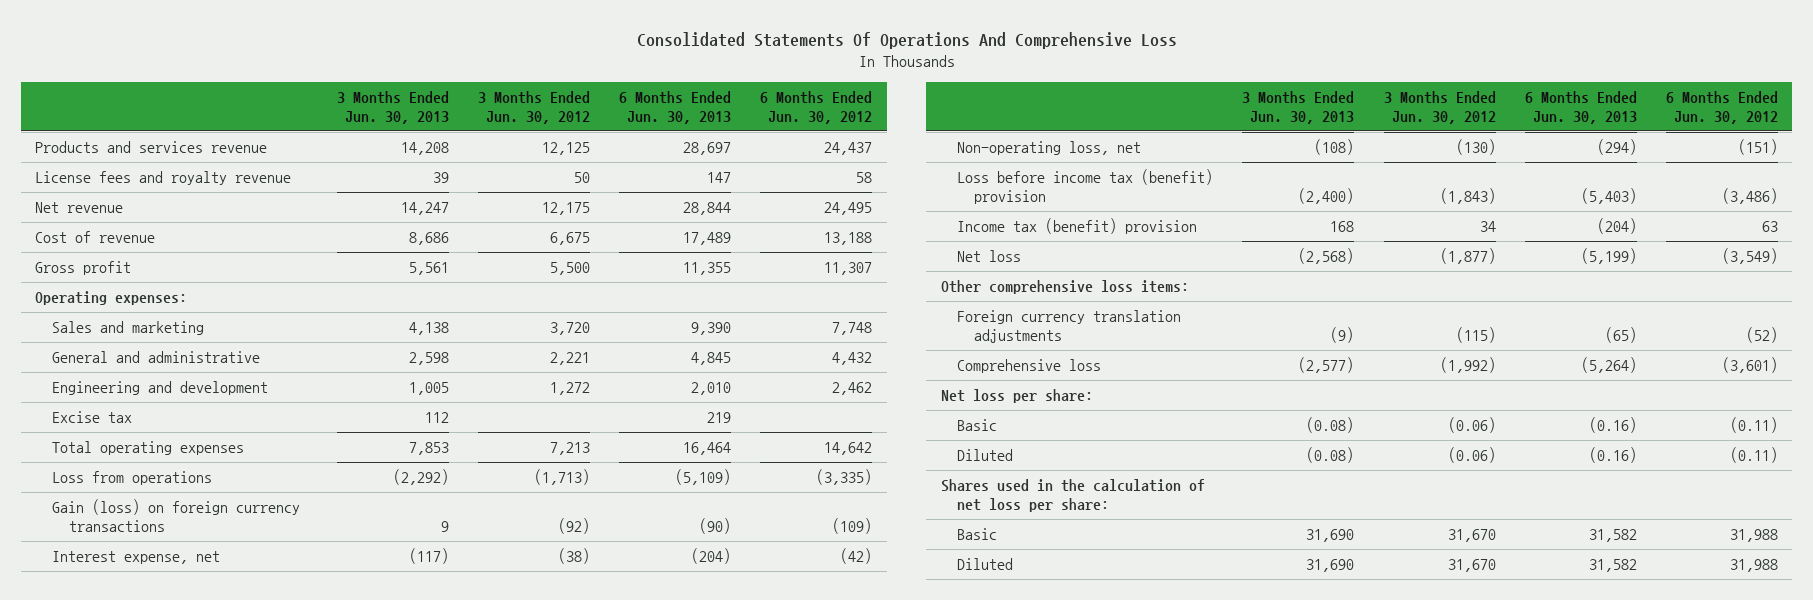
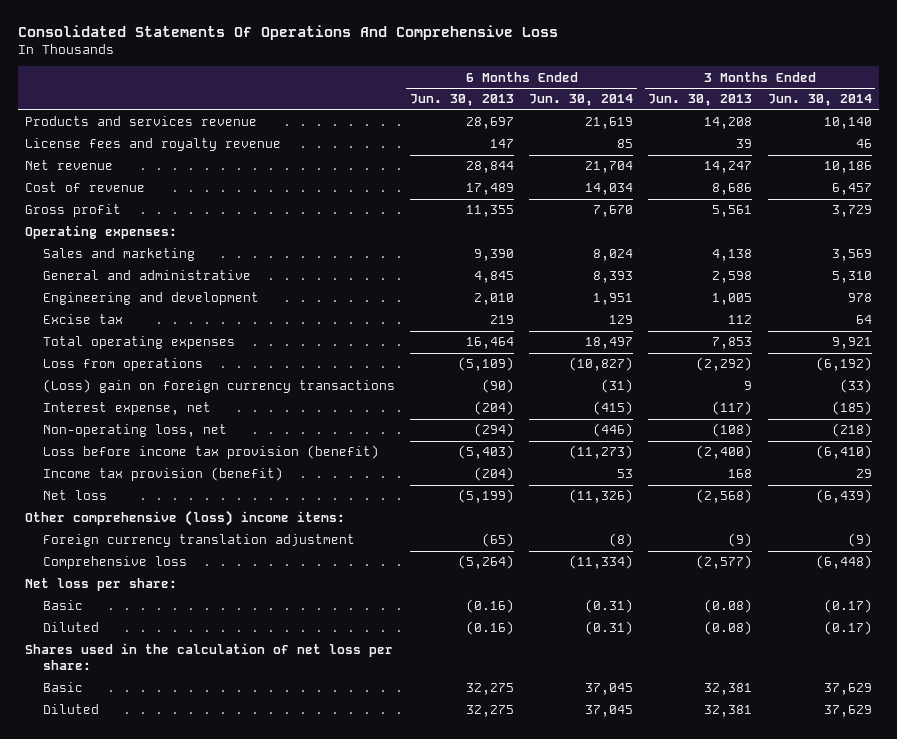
[478,90,591,124] 3 Months Ended Jun. 30, 2012 -> none
[760,90,873,124] 6 Months Ended Jun. 30, 2012 -> none
none -> [529,94,634,107] Jun. 30, 2014
none -> [767,94,872,107] Jun. 30, 2014
[52,499,301,532] Gain (loss) on foreign currency transactions -> [43,379,396,394] (Loss) gain on foreign currency transactions
[957,169,1214,204] Loss before income tax (benefit) provision -> [43,445,380,460] Loss before income tax provision (benefit)
[957,218,1198,235] Income tax (benefit) provision -> [43,467,284,482] Income tax provision (benefit)
[940,280,1189,295] Other comprehensive loss items: -> [25,510,346,527] Other comprehensive (loss) income items:
[957,310,1182,343] Foreign currency translation adjustments -> [43,534,356,548] Foreign currency translation adjustment
[1306,529,1355,543] 31,690 -> [704,683,753,696] 32,381
[1588,529,1637,543] 31,582 -> [466,683,515,696] 32,275
[1306,559,1355,573] 31,690 -> [704,705,753,718] 32,381
[1588,559,1637,573] 31,582 -> [466,705,515,718] 32,275

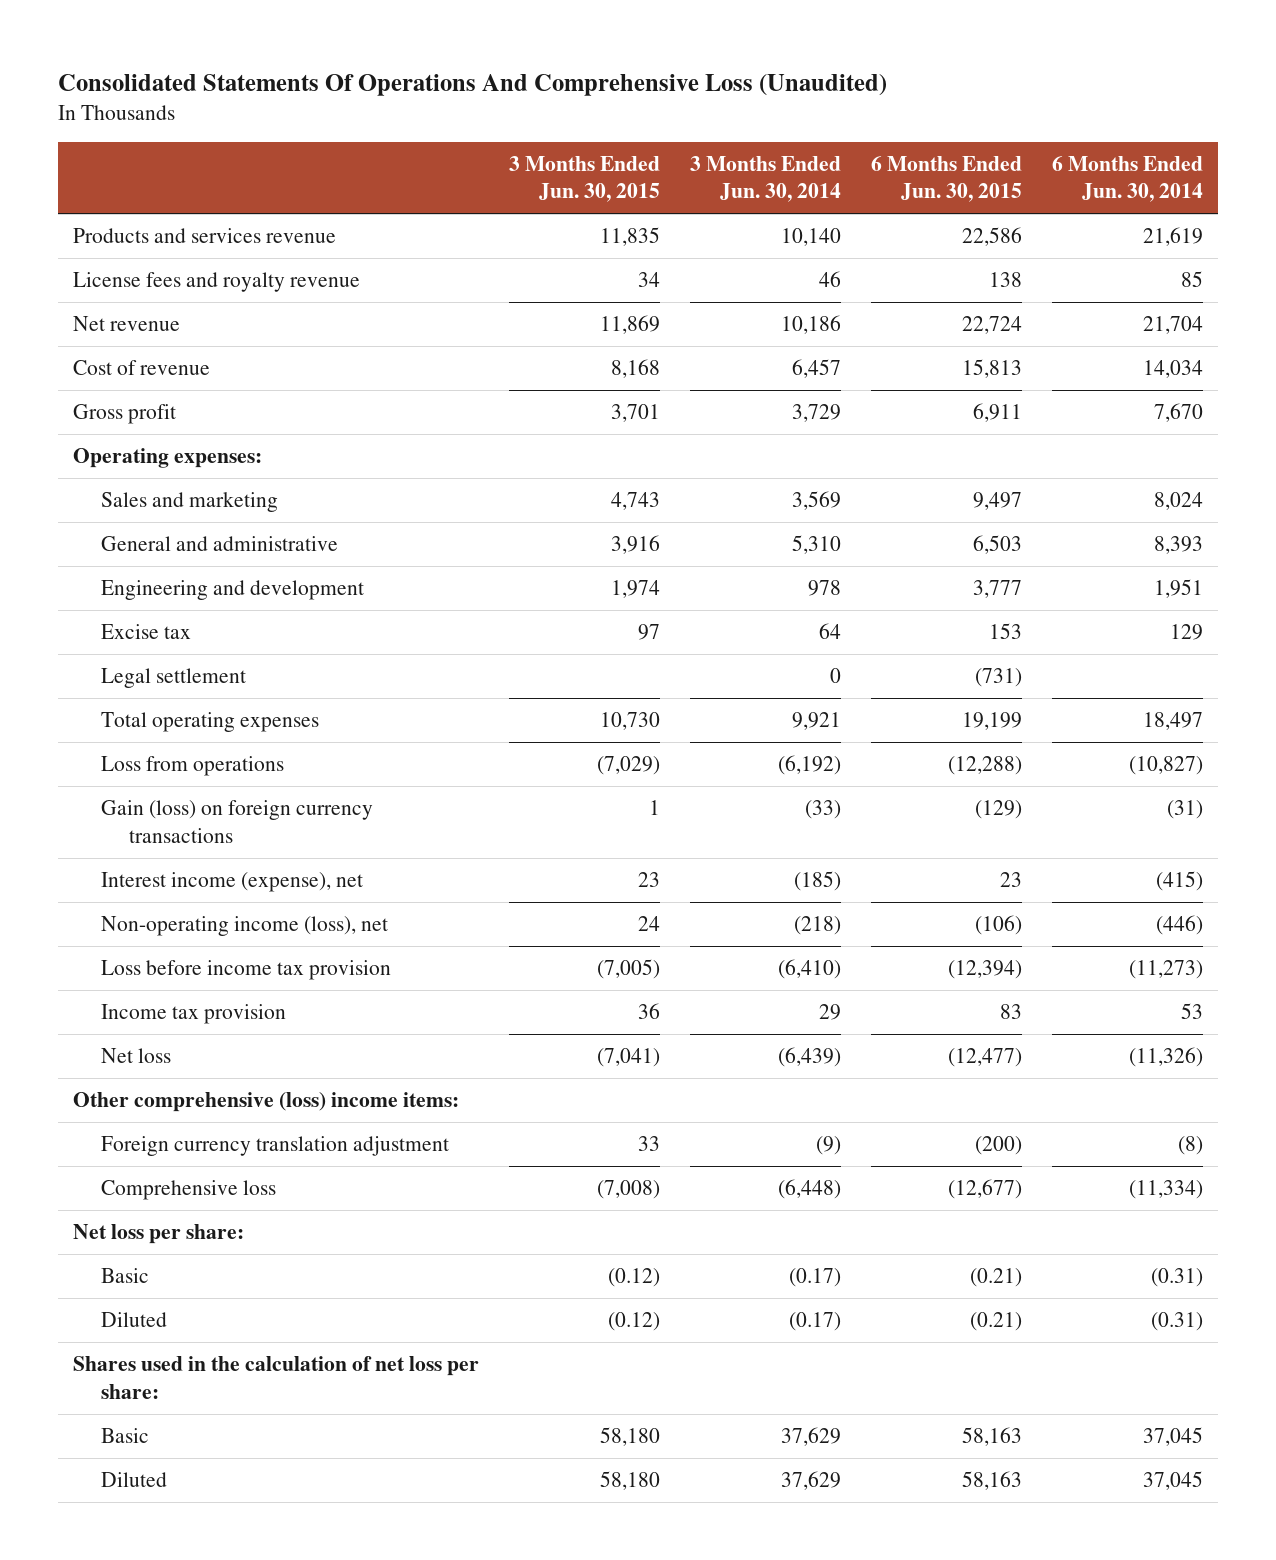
[17,25,558,41] Consolidated Statements Of Operations And Comprehensive Loss -> [58,74,888,97] Consolidated Statements Of Operations And Comprehensive Loss (Unaudited)
[410,94,515,107] Jun. 30, 2013 -> none
[648,94,753,107] Jun. 30, 2013 -> none
none -> [509,155,661,203] 3 Months Ended Jun. 30, 2015
none -> [871,155,1023,203] 6 Months Ended Jun. 30, 2015
none -> [100,668,246,689] Legal settlement
[43,379,396,394] (Loss) gain on foreign currency transactions -> [100,800,373,843] Gain (loss) on foreign currency transactions
[43,402,212,416] Interest expense, net -> [100,872,363,893] Interest income (expense), net
[43,424,228,438] Non-operating loss, net -> [100,916,388,937] Non-operating income (loss), net
[43,445,380,460] Loss before income tax provision (benefit) -> [100,960,391,981] Loss before income tax provision
[43,467,284,482] Income tax provision (benefit) -> [100,1004,286,1025] Income tax provision

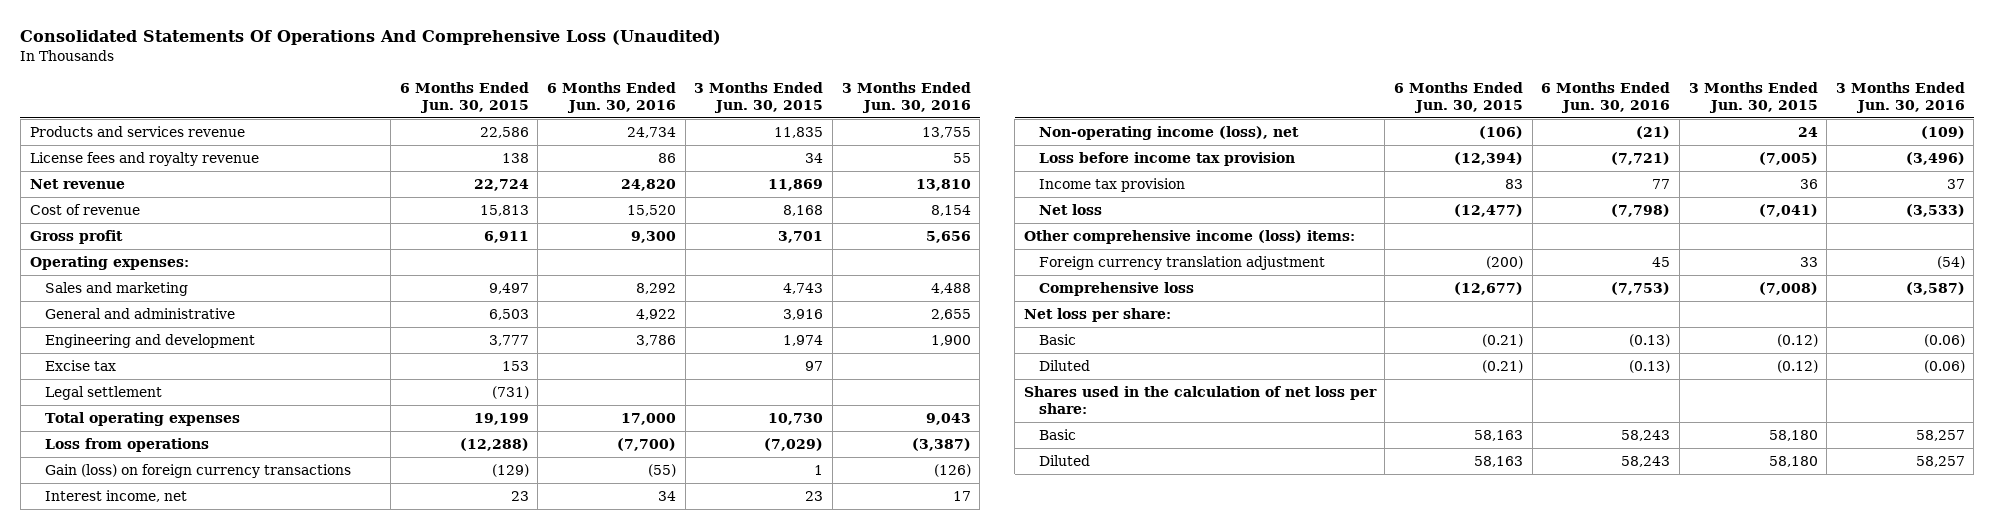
[690,155,842,203] 3 Months Ended Jun. 30, 2014 -> none
[1052,155,1204,203] 6 Months Ended Jun. 30, 2014 -> none
none -> [547,81,677,113] 6 Months Ended Jun. 30, 2016
none -> [841,81,971,113] 3 Months Ended Jun. 30, 2016
[100,872,363,893] Interest income (expense), net -> [45,490,188,503] Interest income, net
[73,1092,460,1113] Other comprehensive (loss) income items: -> [1023,230,1355,245] Other comprehensive income (loss) items:

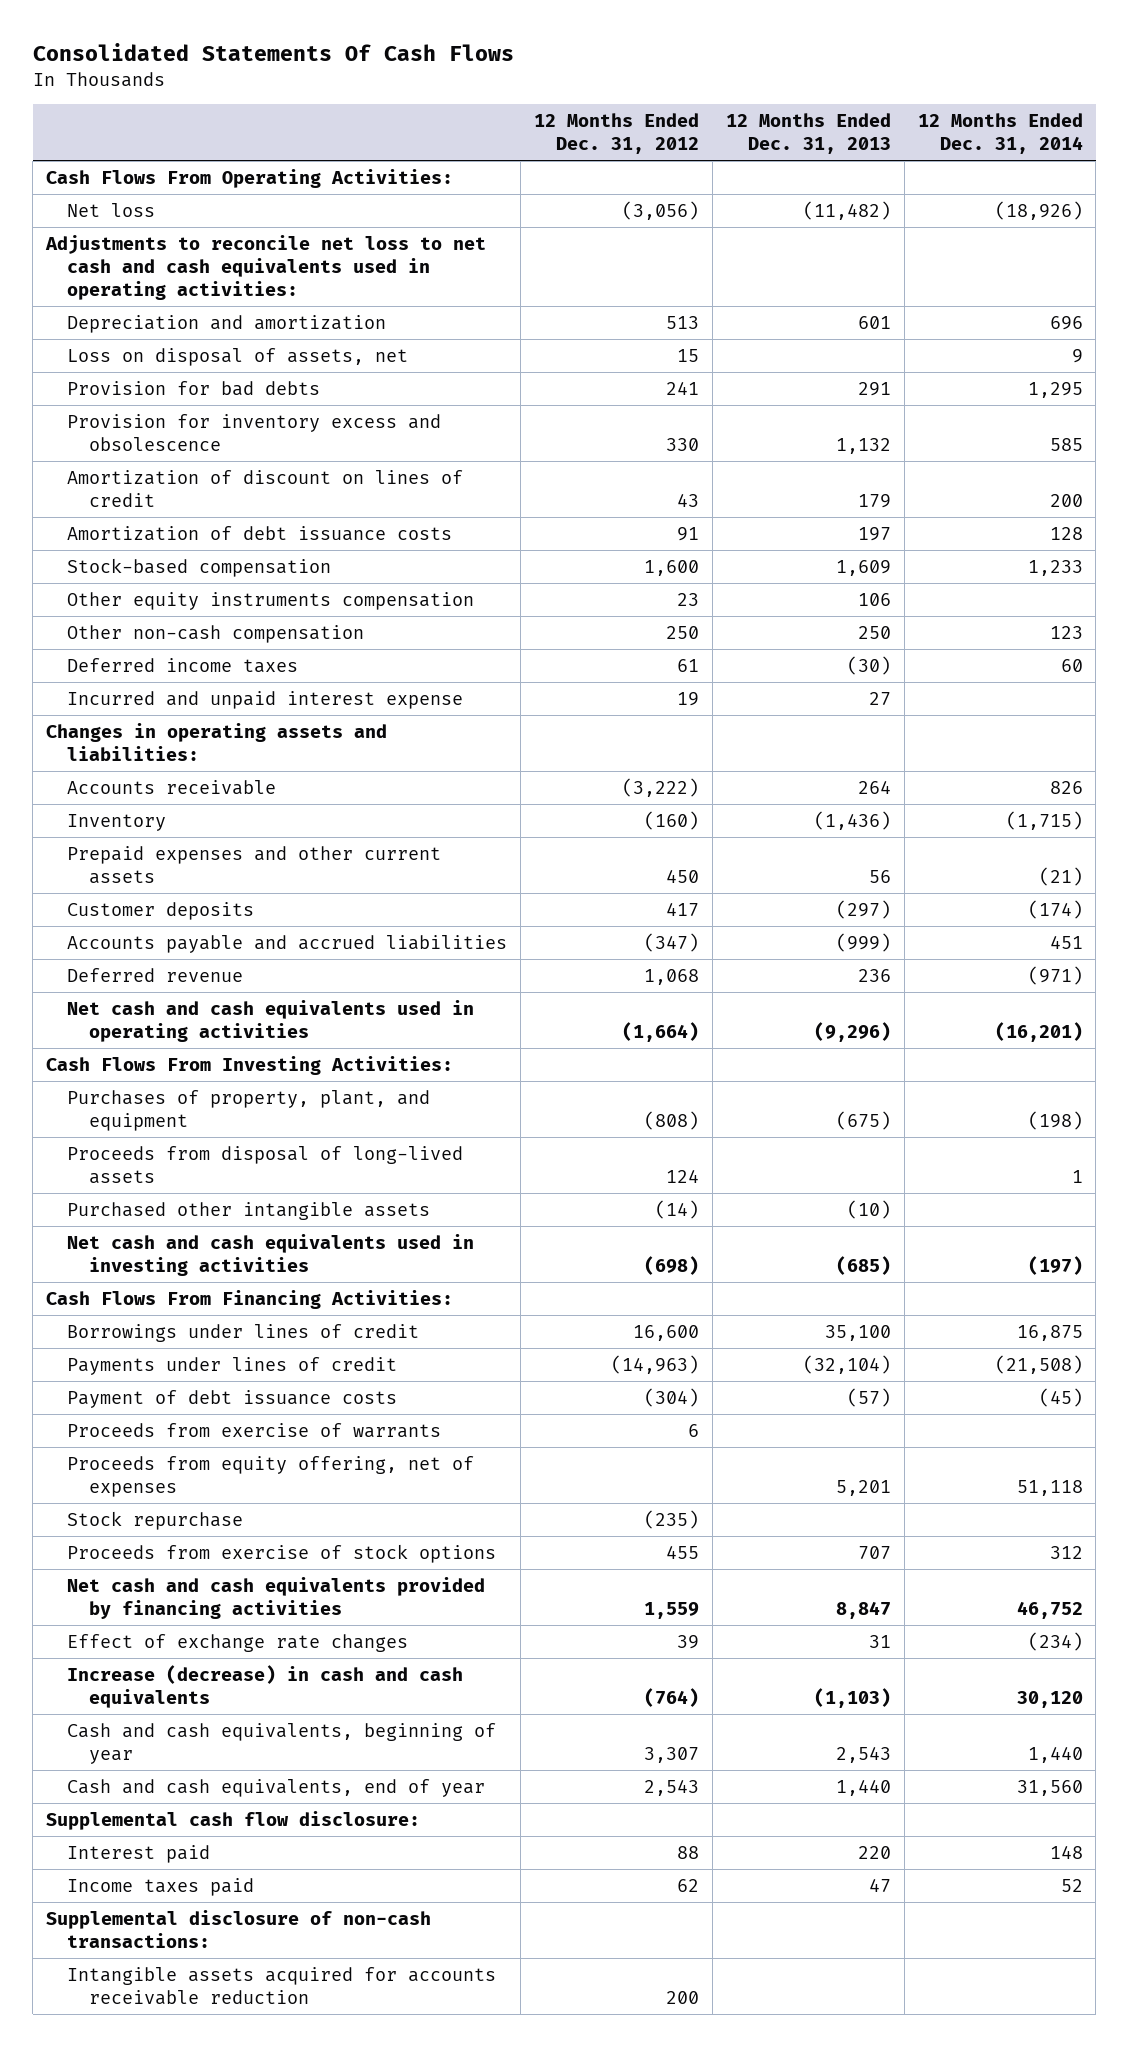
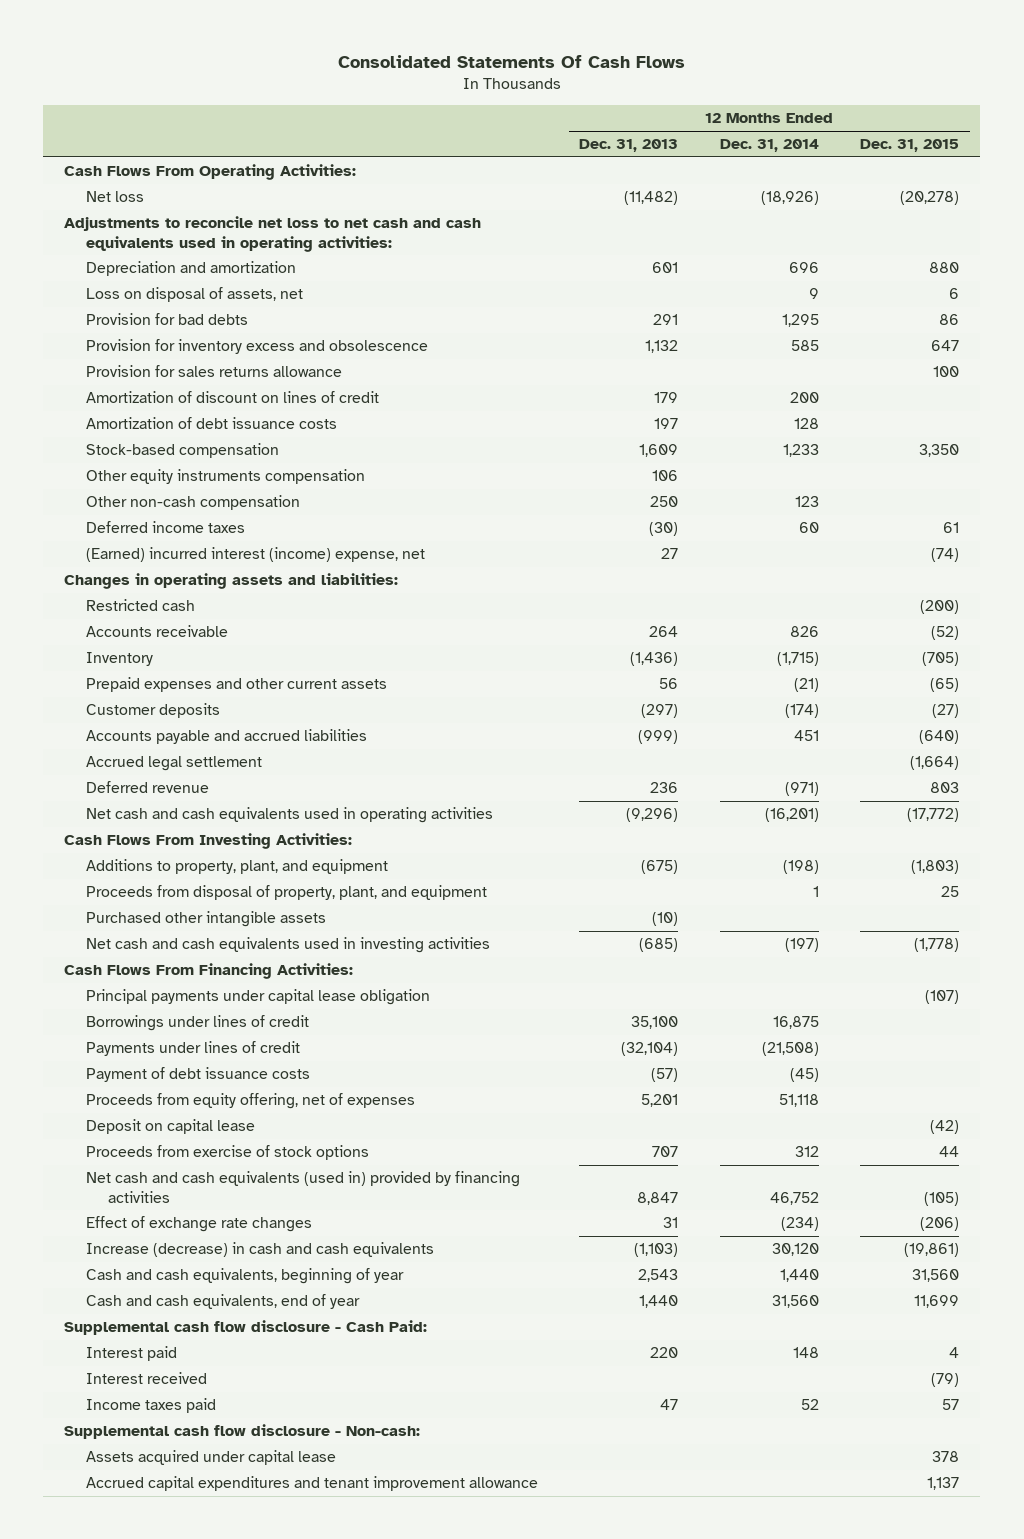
[534,112,700,154] 12 Months Ended Dec. 31, 2012 -> none
none -> [860,139,960,153] Dec. 31, 2015
none -> [85,365,342,378] Provision for sales returns allowance
[67,691,464,710] Incurred and unpaid interest expense -> none
none -> [85,547,425,563] (Earned) incurred interest (income) expense, net
none -> [85,599,195,612] Restricted cash
none -> [85,756,262,772] Accrued legal settlement
[67,1146,464,1184] Proceeds from disposal of long-lived assets -> none
[67,1090,431,1131] Purchases of property, plant, and equipment -> [85,859,388,875] Additions to property, plant, and equipment
none -> [85,885,487,901] Proceeds from disposal of property, plant, and equipment
none -> [85,989,430,1006] Principal payments under capital lease obligation
[67,1423,442,1439] Proceeds from exercise of warrants -> none
[67,1511,244,1531] Stock repurchase -> none
none -> [85,1119,255,1135] Deposit on capital lease
[67,1577,486,1619] Net cash and cash equivalents provided by financing activities -> [85,1171,520,1203] Net cash and cash equivalents (used in) provided by financing activities
[46,1811,421,1831] Supplemental cash flow disclosure: -> [64,1320,428,1336] Supplemental cash flow disclosure - Cash Paid:
none -> [85,1372,207,1385] Interest received
[67,1967,497,2005] Intangible assets acquired for accounts receivable reduction -> none
[46,1910,432,1948] Supplemental disclosure of non-cash transactions: -> [64,1424,421,1440] Supplemental cash flow disclosure - Non-cash:
none -> [85,1450,336,1466] Assets acquired under capital lease
none -> [85,1476,538,1492] Accrued capital expenditures and tenant improvement allowance

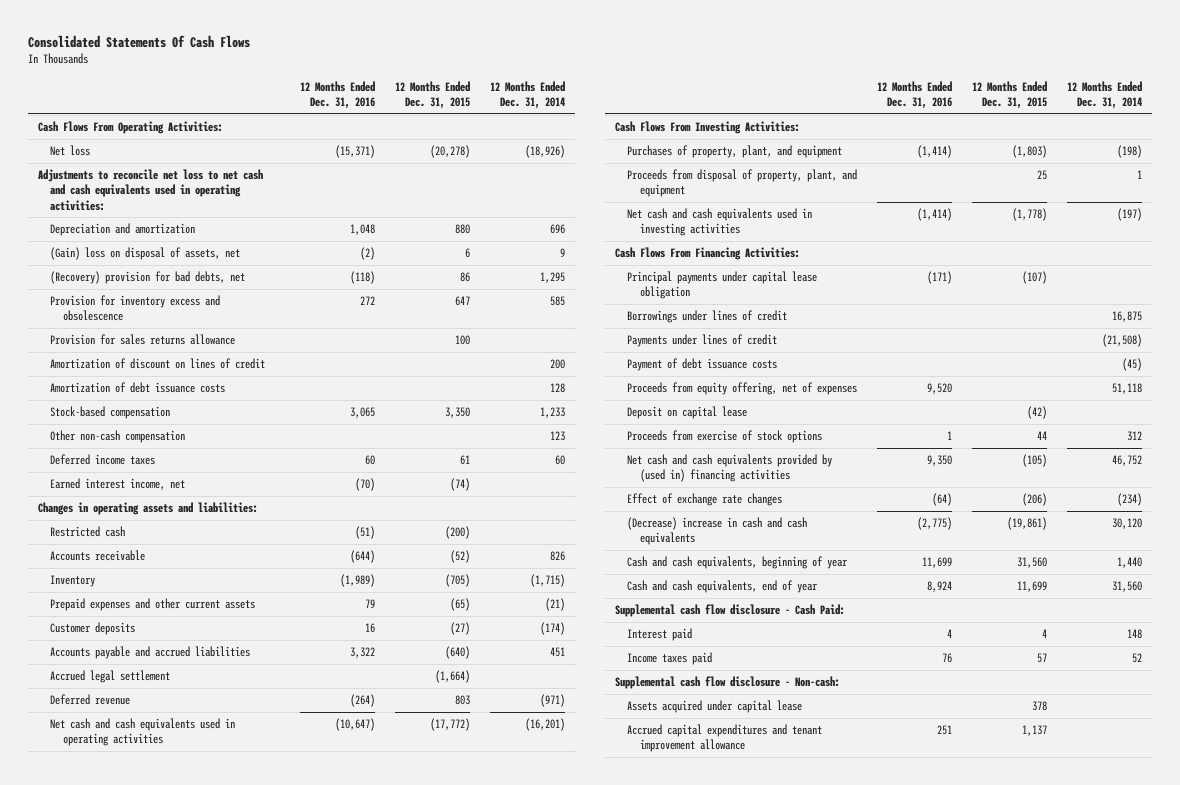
[579,139,679,153] Dec. 31, 2013 -> none
none -> [300,80,376,110] 12 Months Ended Dec. 31, 2016
[85,287,303,303] Loss on disposal of assets, net -> [50,247,241,261] (Gain) loss on disposal of assets, net
[85,313,248,326] Provision for bad debts -> [50,271,246,285] (Recovery) provision for bad debts, net
[85,469,365,485] Other equity instruments compensation -> none
[85,547,425,563] (Earned) incurred interest (income) expense, net -> [50,478,186,491] Earned interest income, net
[85,859,388,875] Additions to property, plant, and equipment -> [627,145,843,159] Purchases of property, plant, and equipment
[85,911,326,928] Purchased other intangible assets -> none
[85,1171,520,1203] Net cash and cash equivalents (used in) provided by financing activities -> [627,454,833,483] Net cash and cash equivalents provided by (used in) financing activities
[85,1242,434,1258] Increase (decrease) in cash and cash equivalents -> [627,517,808,546] (Decrease) increase in cash and cash equivalents
[85,1372,207,1385] Interest received -> none

